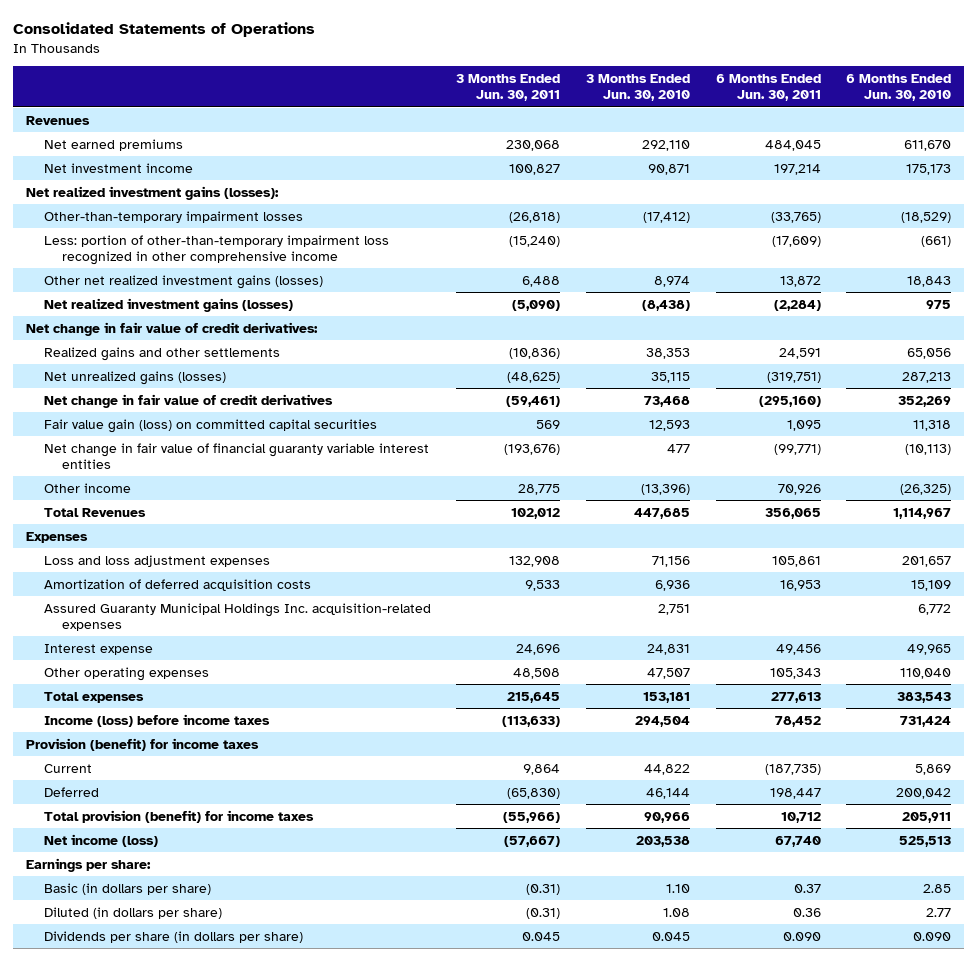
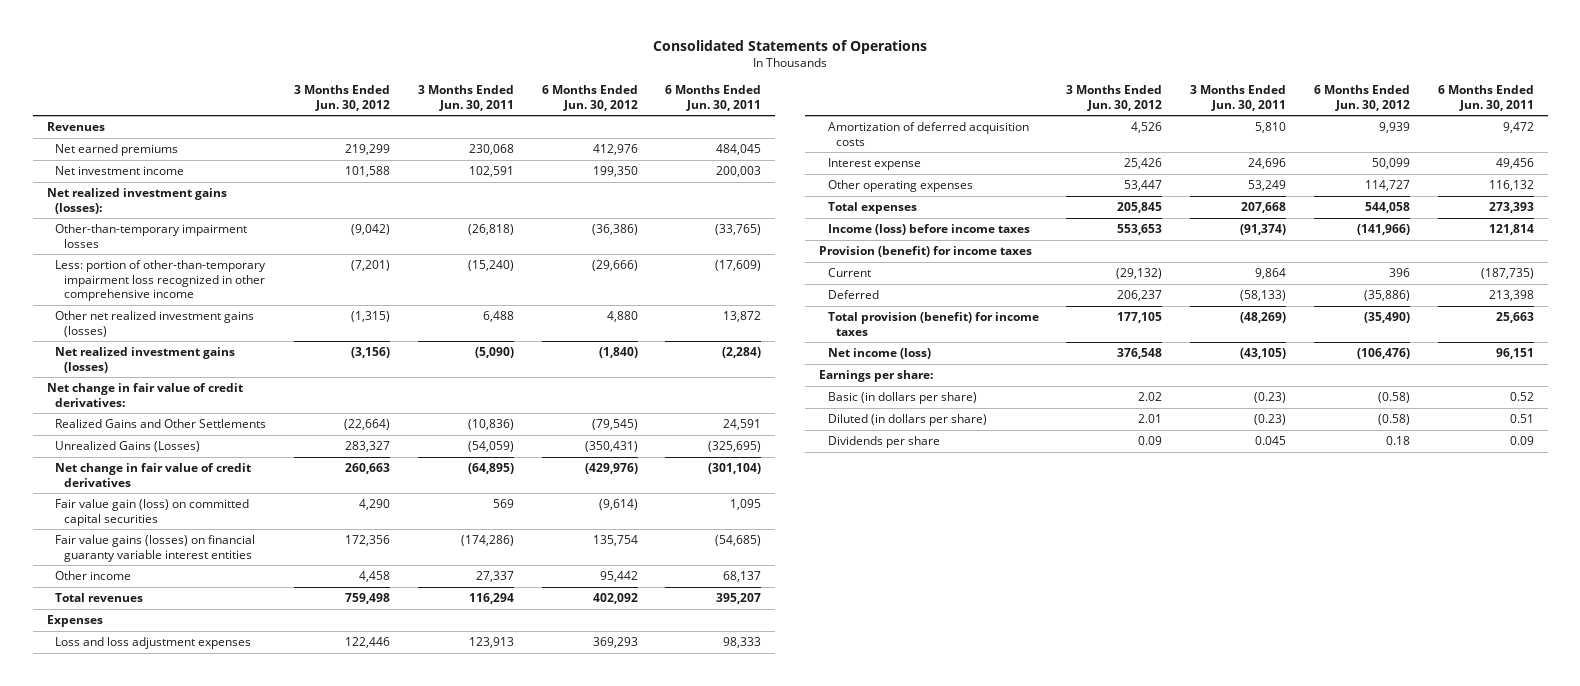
[585,74,690,102] 3 Months Ended Jun. 30, 2010 -> none
[846,74,952,102] 6 Months Ended Jun. 30, 2010 -> none
none -> [294,84,391,111] 3 Months Ended Jun. 30, 2012
none -> [541,84,638,111] 6 Months Ended Jun. 30, 2012
[509,163,561,175] 100,827 -> [468,166,514,178] 102,591
[773,163,821,175] 197,214 -> [716,166,762,178] 200,003
[43,346,280,361] Realized gains and other settlements -> [55,419,267,429] Realized Gains and Other Settlements
[43,370,226,385] Net unrealized gains (losses) -> [55,441,201,453] Unrealized Gains (Losses)
[507,371,561,383] (48,625) -> [467,441,514,453] (54,059)
[766,371,821,383] (319,751) -> [708,441,762,453] (325,695)
[506,395,561,407] (59,461) -> [467,463,514,475] (64,895)
[758,395,821,407] (295,160) -> [708,463,762,475] (301,104)
[43,442,429,469] Net change in fair value of financial guaranty variable interest entities -> [55,535,256,562] Fair value gains (losses) on financial guaranty variable interest entities
[504,443,561,455] (193,676) -> [460,535,514,547] (174,286)
[773,443,821,455] (99,771) -> [715,535,762,547] (54,685)
[518,483,561,495] 28,775 -> [475,571,514,583] 27,337
[777,483,821,495] 70,926 -> [723,571,762,583] 68,137
[43,507,146,517] Total Revenues -> [55,593,144,603] Total revenues
[511,507,561,519] 102,012 -> [468,593,514,605] 116,294
[764,507,821,519] 356,065 -> [716,593,762,605] 395,207
[43,602,431,631] Assured Guaranty Municipal Holdings Inc. acquisition-related expenses -> none
[509,555,561,567] 132,908 -> [468,637,514,649] 123,913
[771,555,821,567] 105,861 -> [723,637,762,649] 98,333
[525,579,561,591] 9,533 -> [1255,122,1287,134] 5,810
[779,579,821,591] 16,953 -> [1502,122,1534,134] 9,472
[513,667,561,679] 48,508 -> [1248,180,1287,192] 53,249
[769,667,821,679] 105,343 -> [1488,180,1534,192] 116,132
[507,691,561,703] 215,645 -> [1241,202,1287,214] 207,668
[770,691,821,703] 277,613 -> [1488,202,1534,214] 273,393
[502,715,561,727] (113,633) -> [1240,224,1287,236] (91,374)
[774,715,821,727] 78,452 -> [1488,224,1534,236] 121,814
[507,787,561,799] (65,830) -> [1240,290,1287,302] (58,133)
[769,787,821,799] 198,447 -> [1488,290,1534,302] 213,398
[503,811,561,823] (55,966) -> [1240,312,1287,324] (48,269)
[780,811,821,823] 10,712 -> [1495,312,1534,324] 25,663
[504,835,561,847] (57,667) -> [1240,348,1287,360] (43,105)
[774,835,821,847] 67,740 -> [1495,348,1534,360] 96,151
[526,883,561,895] (0.31) -> [1254,392,1287,404] (0.23)
[793,883,821,893] 0.37 -> [1509,392,1534,402] 0.52
[526,907,561,919] (0.31) -> [1254,414,1287,426] (0.23)
[792,907,821,917] 0.36 -> [1509,414,1534,424] 0.51
[43,930,303,943] Dividends per share (in dollars per share) -> [827,436,940,449] Dividends per share
[782,931,821,941] 0.090 -> [1509,436,1534,446] 0.09

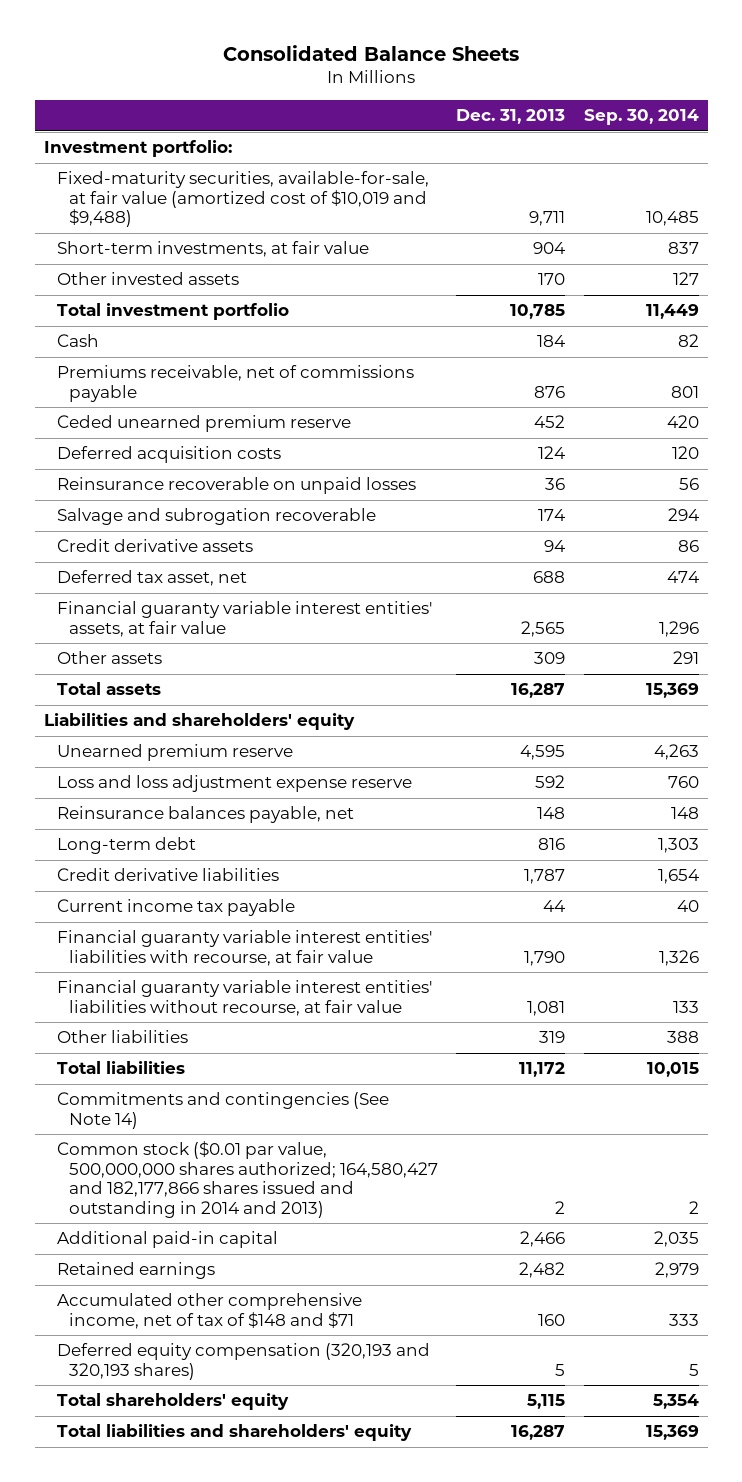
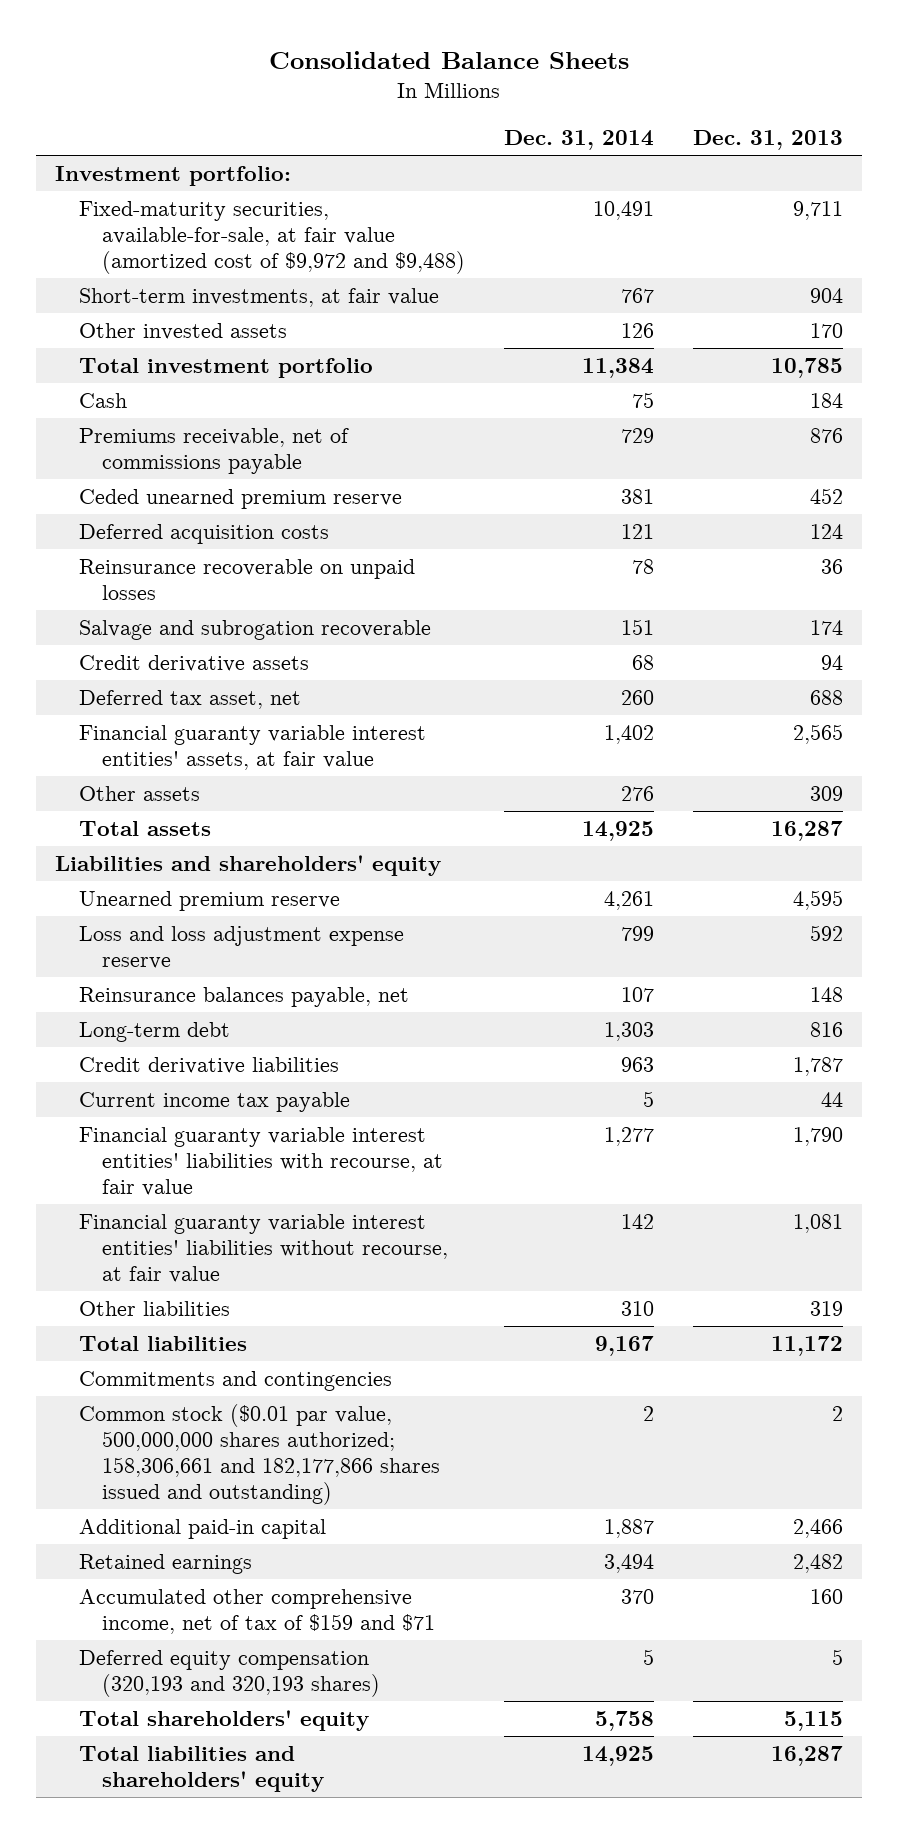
[583,109,699,126] Sep. 30, 2014 -> none
none -> [503,130,654,151] Dec. 31, 2014
[56,171,429,228] Fixed-maturity securities, available-for-sale, at fair value (amortized cost of $10,019 and $9,488) -> [78,200,465,274] Fixed-maturity securities, available-for-sale, at fair value (amortized cost of $9,972 and $9,488)
[56,1092,389,1129] Commitments and contingencies (See Note 14) -> [78,1370,392,1391] Commitments and contingencies
[56,1141,439,1218] Common stock ($0.01 par value, 500,000,000 shares authorized; 164,580,427 and 182,177,866 shares issued and outstanding in 2014 and 2013) -> [78,1403,440,1505] Common stock ($0.01 par value, 500,000,000 shares authorized; 158,306,661 and 182,177,866 shares issued and outstanding)
[56,1293,362,1329] Accumulated other comprehensive income, net of tax of $148 and $71 -> [78,1588,435,1634] Accumulated other comprehensive income, net of tax of $159 and $71

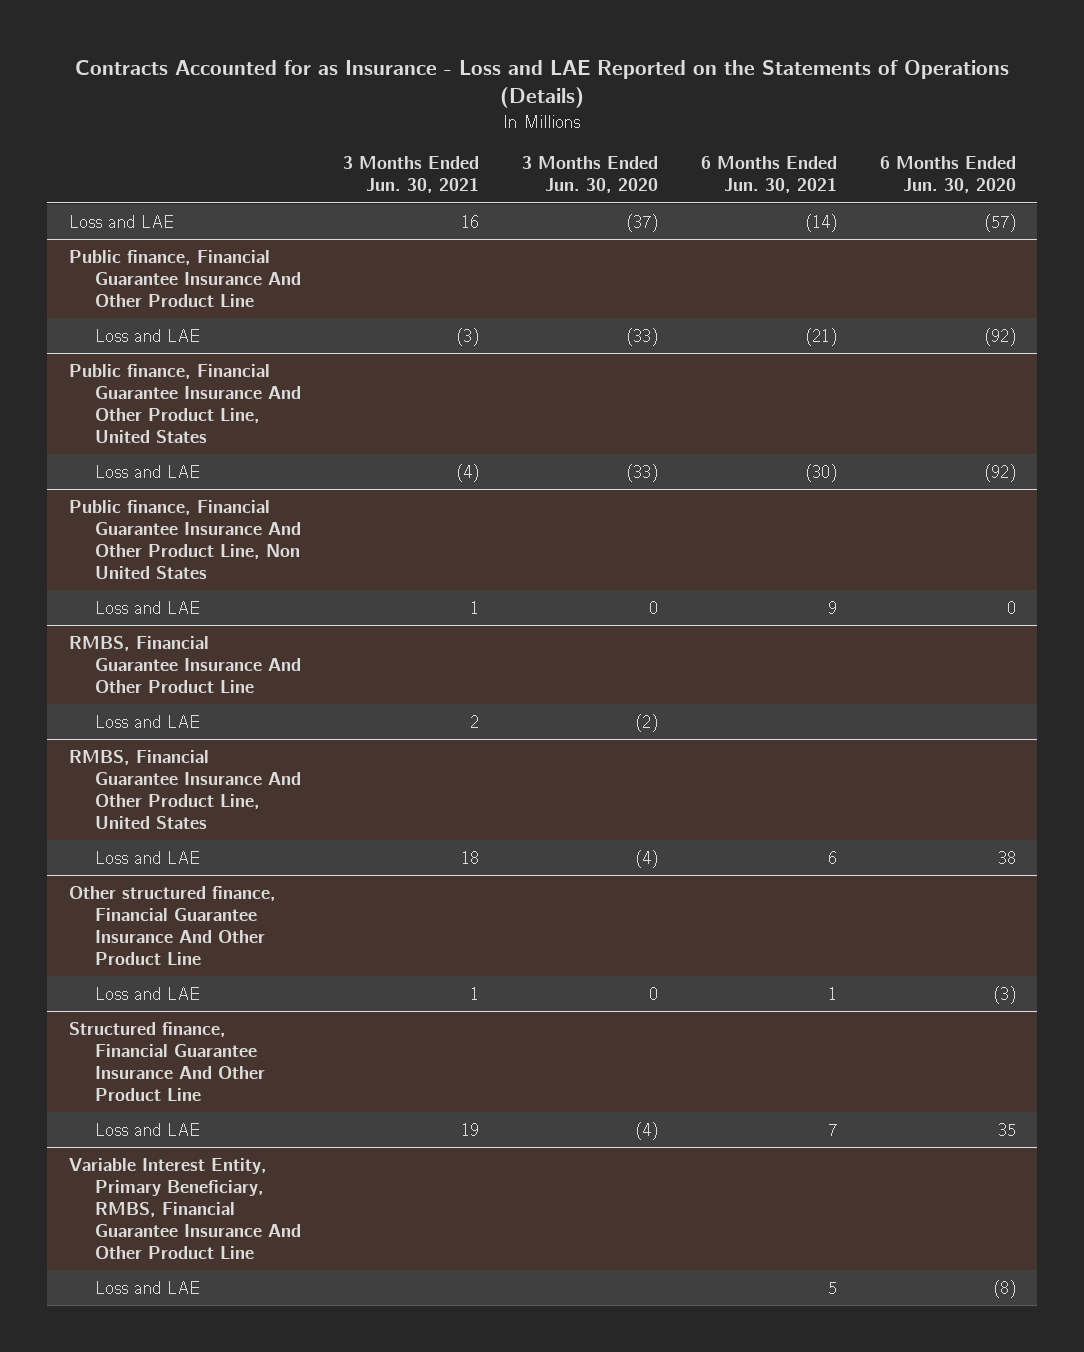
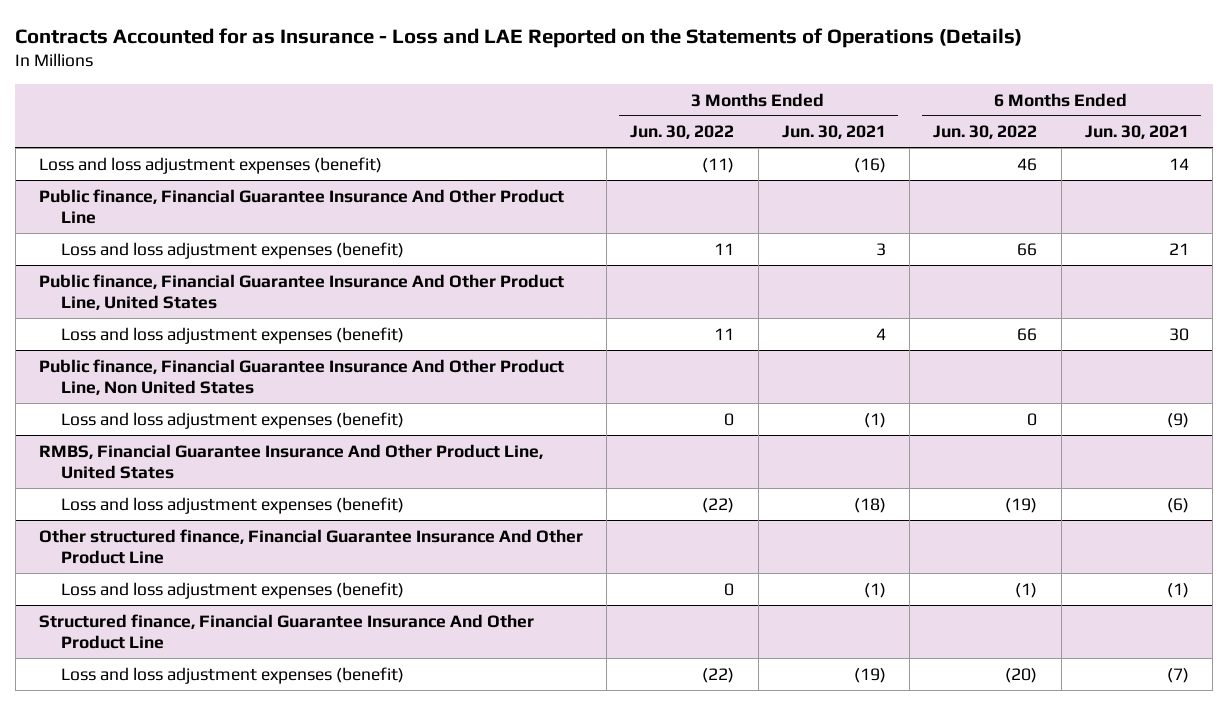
[522,156,659,194] 3 Months Ended Jun. 30, 2020 -> none
[879,156,1016,194] 6 Months Ended Jun. 30, 2020 -> none
none -> [630,125,735,140] Jun. 30, 2022
none -> [933,125,1038,140] Jun. 30, 2022
[68,214,174,228] Loss and LAE -> [38,156,382,174] Loss and loss adjustment expenses (benefit)
[461,214,480,228] 16 -> [853,157,886,173] (16)
[804,213,837,232] (14) -> [1168,157,1189,170] 14
[94,328,200,342] Loss and LAE -> [61,241,405,259] Loss and loss adjustment expenses (benefit)
[456,327,480,346] (3) -> [875,242,886,256] 3
[804,327,837,346] (21) -> [1168,242,1189,255] 21
[94,464,200,478] Loss and LAE -> [61,326,405,344] Loss and loss adjustment expenses (benefit)
[456,463,480,482] (4) -> [875,327,886,340] 4
[804,463,837,482] (30) -> [1168,327,1189,341] 30
[68,635,301,693] RMBS, Financial Guarantee Insurance And Other Product Line -> none
[94,714,200,728] Loss and LAE -> none
[94,600,200,614] Loss and LAE -> [61,411,405,429] Loss and loss adjustment expenses (benefit)
[470,600,480,614] 1 -> [863,412,886,428] (1)
[827,600,837,614] 9 -> [1166,412,1189,428] (9)
[94,850,200,864] Loss and LAE -> [61,496,405,514] Loss and loss adjustment expenses (benefit)
[461,850,480,864] 18 -> [853,497,886,513] (18)
[827,850,837,864] 6 -> [1166,497,1189,513] (6)
[94,986,200,1000] Loss and LAE -> [61,581,405,599] Loss and loss adjustment expenses (benefit)
[470,986,480,1000] 1 -> [863,582,886,598] (1)
[827,986,837,1000] 1 -> [1166,582,1189,598] (1)
[68,1157,301,1260] Variable Interest Entity, Primary Beneficiary, RMBS, Financial Guarantee Insurance And Other Product Line -> none
[94,1280,200,1294] Loss and LAE -> none
[94,1122,200,1136] Loss and LAE -> [61,666,405,684] Loss and loss adjustment expenses (benefit)
[461,1122,480,1136] 19 -> [853,667,886,683] (19)
[827,1123,837,1136] 7 -> [1166,667,1189,683] (7)

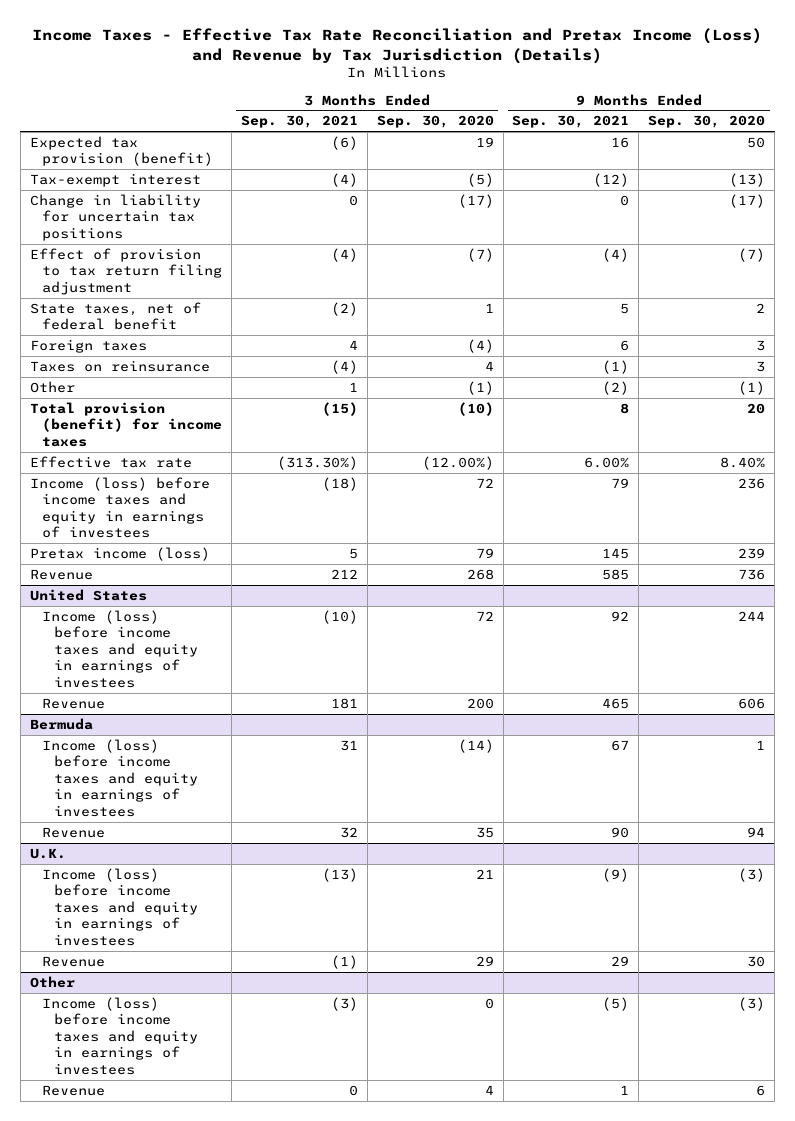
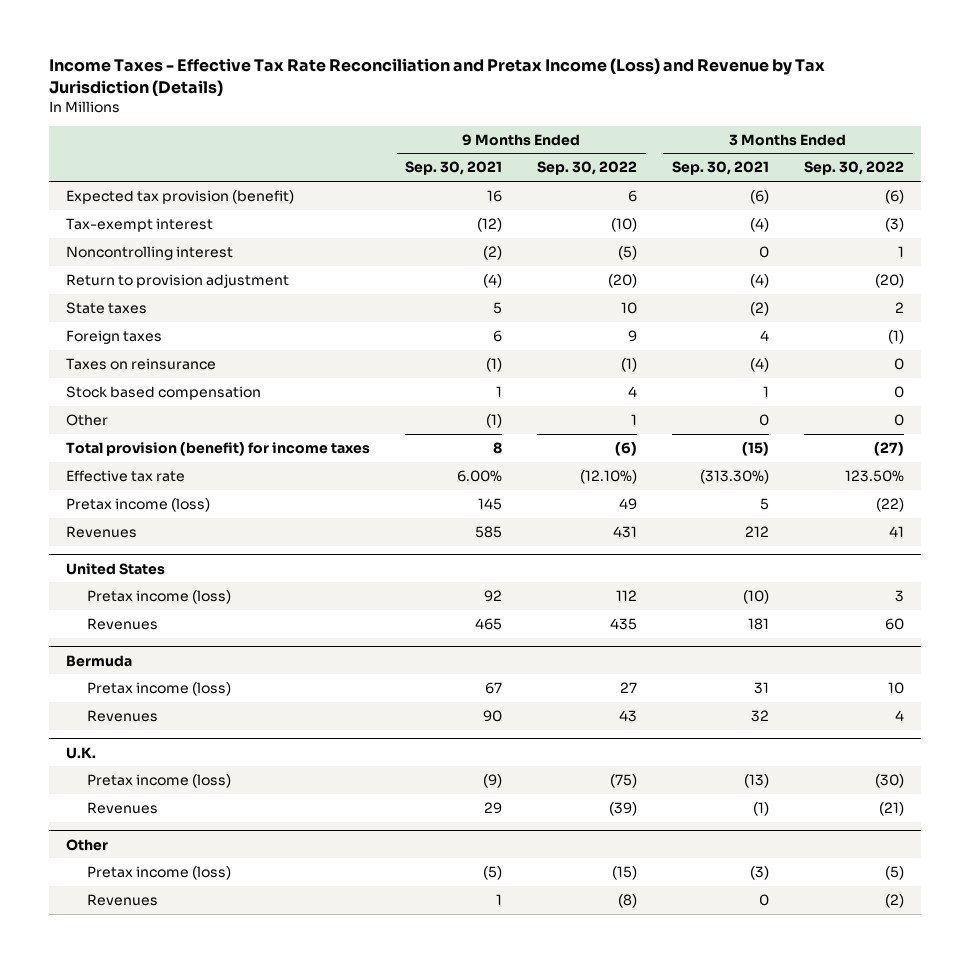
[376,115,494,129] Sep. 30, 2020 -> none
[648,115,766,129] Sep. 30, 2020 -> none
none -> [537,161,638,176] Sep. 30, 2022
none -> [803,161,904,176] Sep. 30, 2022
[29,193,201,241] Change in liability for uncertain tax positions -> none
none -> [66,246,234,261] Noncontrolling interest
[29,247,223,295] Effect of provision to tax return filing adjustment -> [66,274,290,289] Return to provision adjustment
[29,301,201,331] State taxes, net of federal benefit -> [66,302,148,315] State taxes
none -> [66,386,262,401] Stock based compensation
[348,381,358,392] 1 -> [759,414,770,427] 0
[602,380,630,395] (2) -> [486,414,503,429] (1)
[29,476,210,539] Income (loss) before income taxes and equity in earnings of investees -> none
[29,568,93,580] Revenue -> [66,526,138,539] Revenues
[42,609,199,688] Income (loss) before income taxes and equity in earnings of investees -> [86,590,231,605] Pretax income (loss)
[42,697,106,709] Revenue -> [86,618,158,631] Revenues
[42,738,199,817] Income (loss) before income taxes and equity in earnings of investees -> [86,682,231,697] Pretax income (loss)
[42,826,106,838] Revenue -> [86,710,158,723] Revenues
[42,867,199,946] Income (loss) before income taxes and equity in earnings of investees -> [86,774,231,789] Pretax income (loss)
[42,955,106,967] Revenue -> [86,802,158,815] Revenues
[42,996,199,1075] Income (loss) before income taxes and equity in earnings of investees -> none
none -> [86,866,231,881] Pretax income (loss)
[42,1084,106,1096] Revenue -> [86,894,158,907] Revenues

